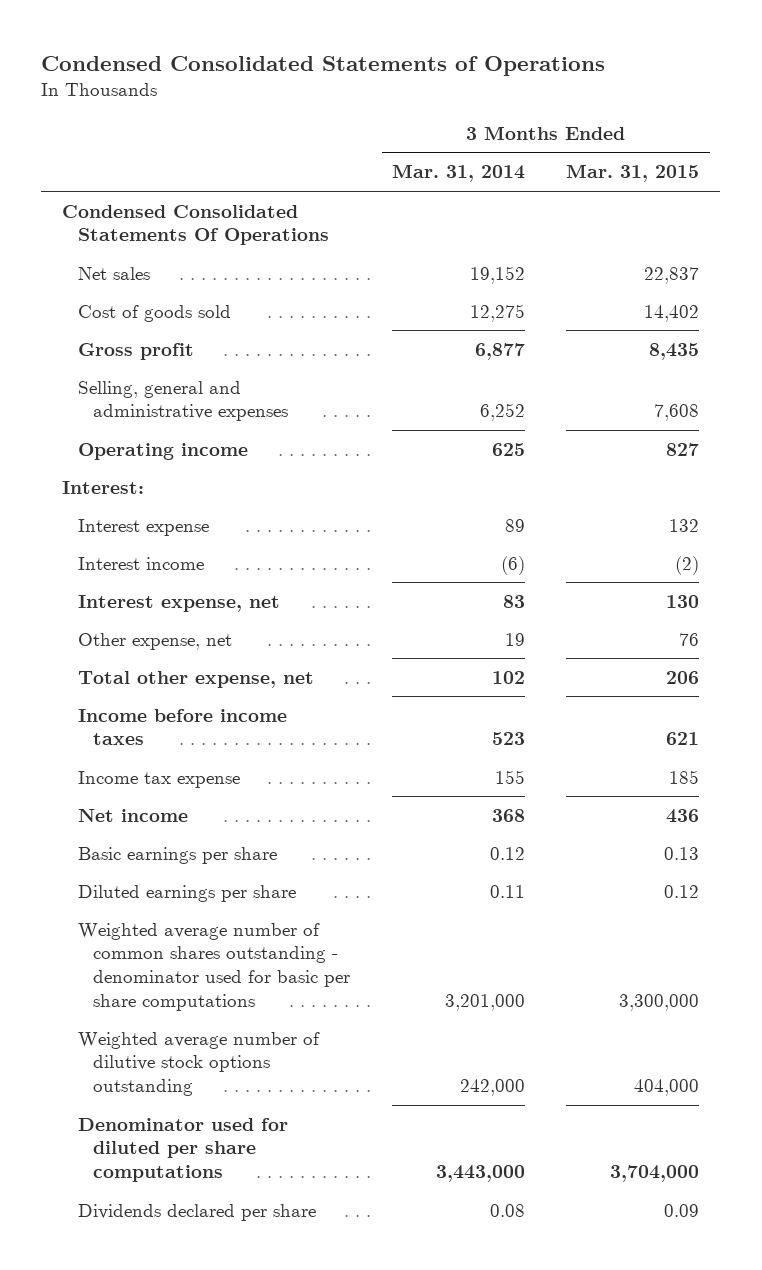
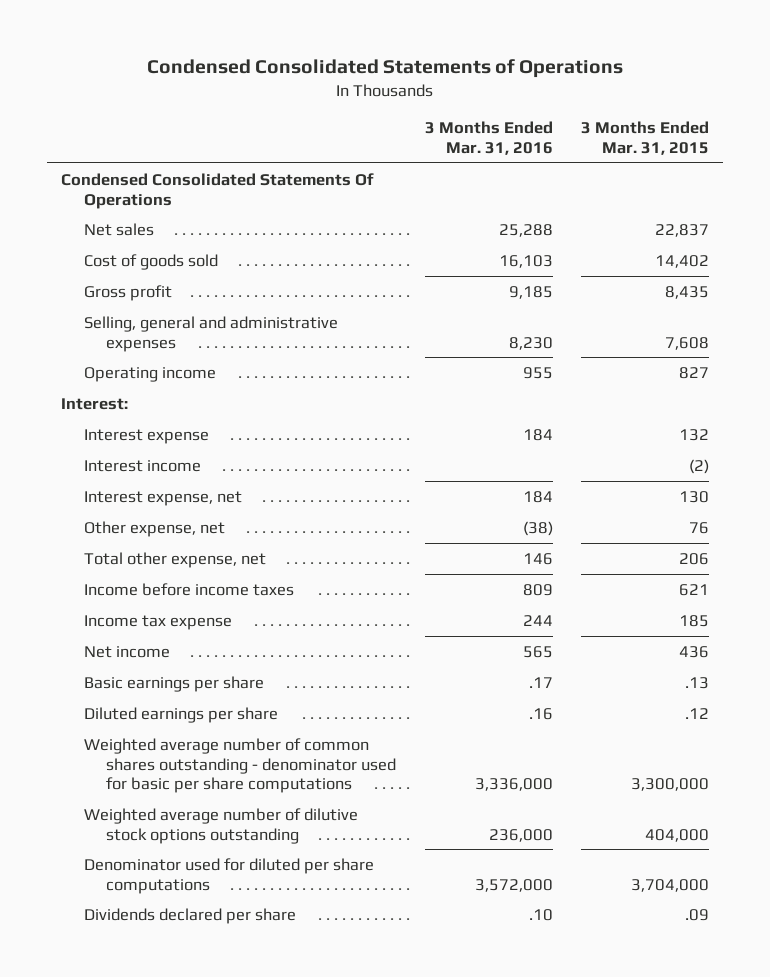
[391,164,525,183] Mar. 31, 2014 -> none
none -> [424,121,553,155] 3 Months Ended Mar. 31, 2016
[664,846,700,860] 0.13 -> [684,676,709,689] .13
[664,884,700,898] 0.12 -> [684,707,709,719] .12
[664,1203,700,1217] 0.09 -> [684,908,709,921] .09

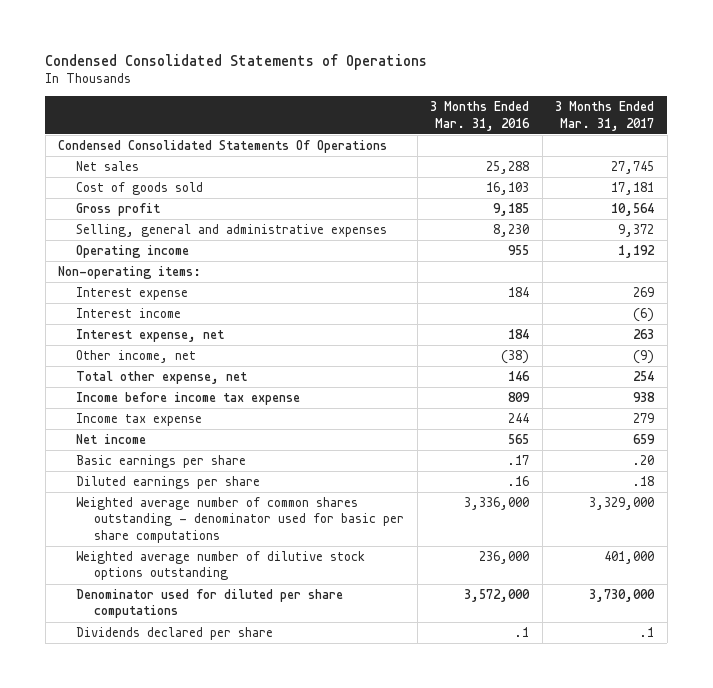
[580,121,709,155] 3 Months Ended Mar. 31, 2015 -> none
none -> [555,101,655,131] 3 Months Ended Mar. 31, 2017
[61,397,129,410] Interest: -> [58,266,202,280] Non-operating items:
[83,520,225,537] Other expense, net -> [76,350,197,364] Other income, net
[83,582,294,596] Income before income taxes -> [76,392,301,406] Income before income tax expense
[528,908,553,921] .10 -> [514,627,530,638] .1

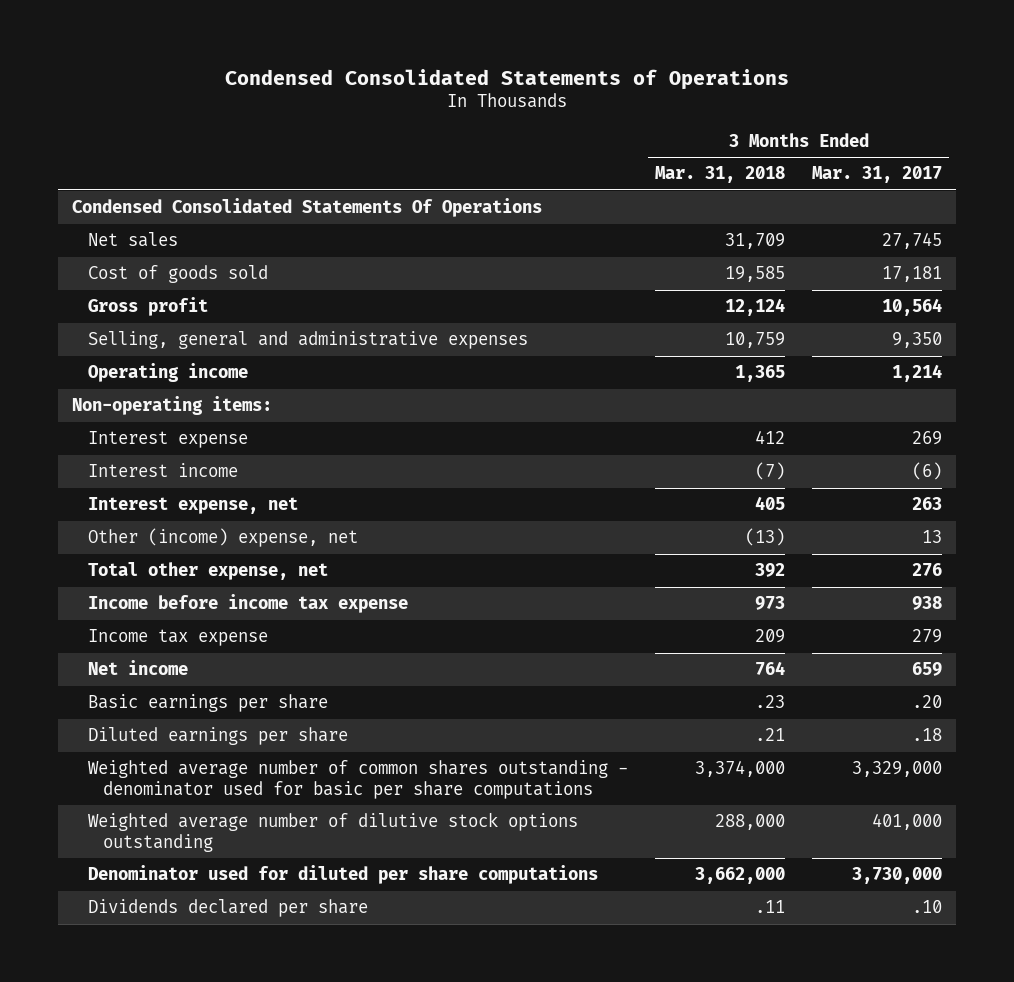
[430,101,531,131] 3 Months Ended Mar. 31, 2016 -> none
none -> [654,166,785,184] Mar. 31, 2018
[618,224,655,238] 9,372 -> [892,332,943,349] 9,350
[618,245,656,259] 1,192 -> [892,364,943,383] 1,214
[76,350,197,364] Other income, net -> [87,528,358,548] Other (income) expense, net
[633,350,655,365] (9) -> [922,530,943,544] 13
[633,371,655,382] 254 -> [912,563,943,577] 276
[639,627,655,638] .1 -> [912,900,943,914] .10

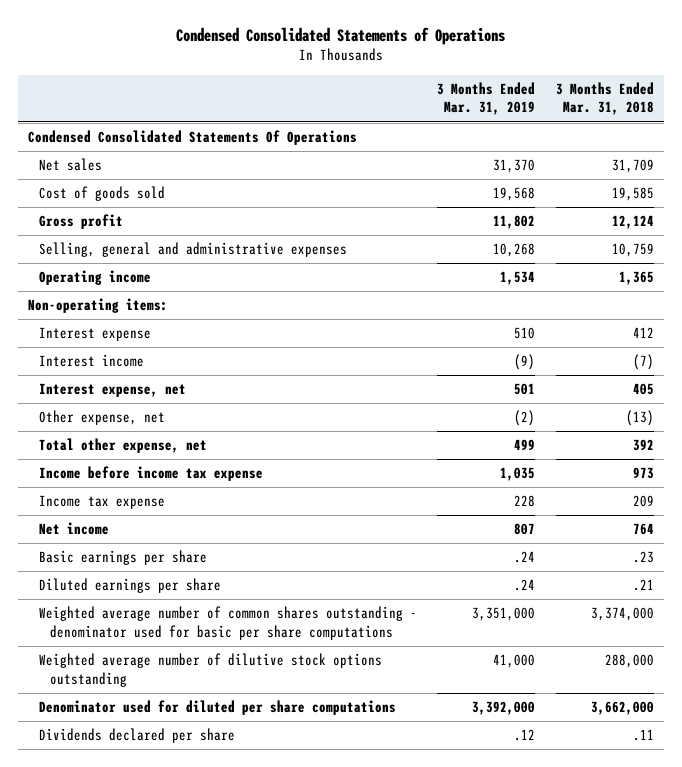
[812,166,943,184] Mar. 31, 2017 -> none
none -> [437,81,536,116] 3 Months Ended Mar. 31, 2019
[87,528,358,548] Other (income) expense, net -> [39,410,166,426] Other expense, net

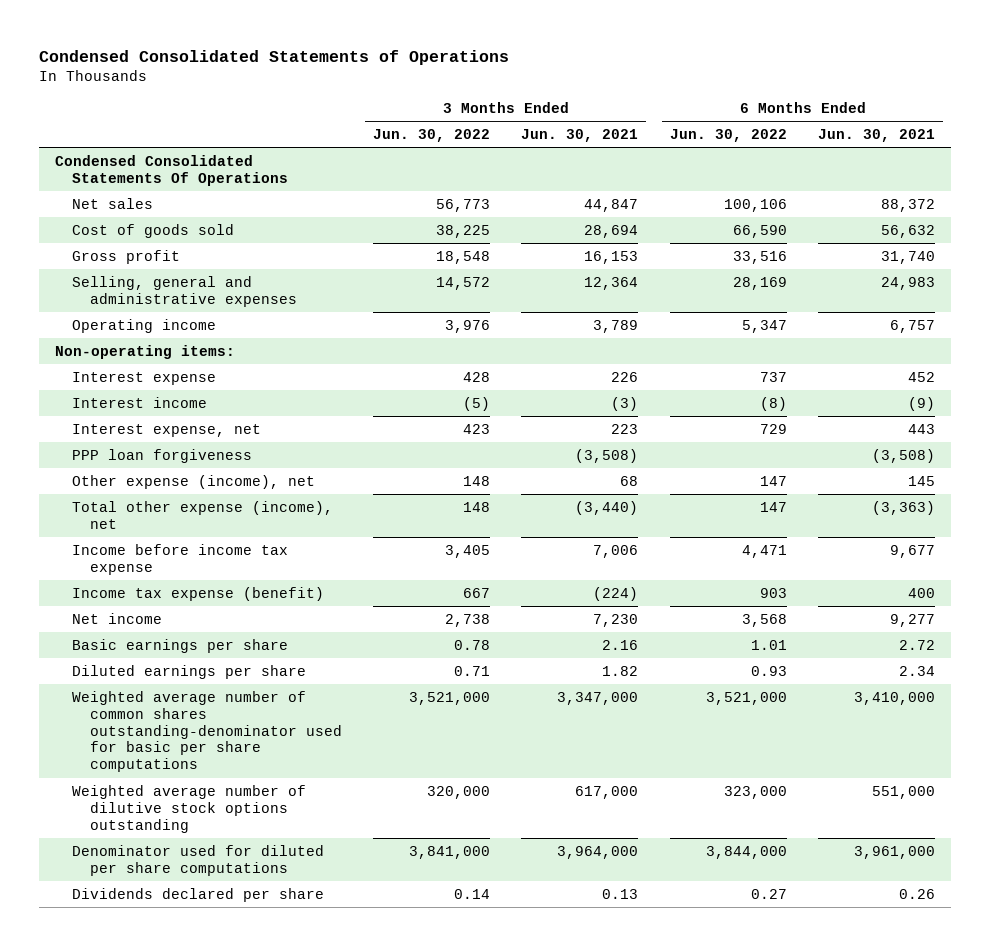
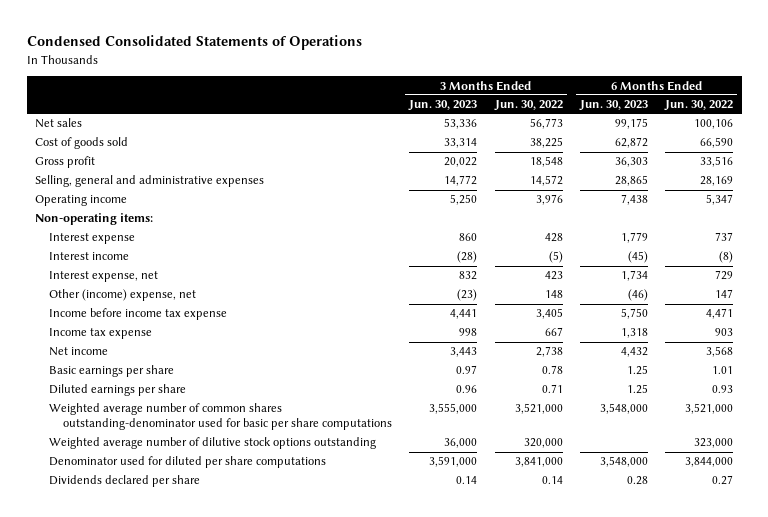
[521,129,639,143] Jun. 30, 2021 -> none
[818,129,936,143] Jun. 30, 2021 -> none
none -> [408,100,478,112] Jun. 30, 2023
none -> [578,100,648,112] Jun. 30, 2023
[55,154,289,186] Condensed Consolidated Statements Of Operations -> none
[72,448,253,463] PPP loan forgiveness -> none
[72,500,334,529] Total other expense (income), net -> none
[72,474,316,489] Other expense (income), net -> [49,289,197,302] Other (income) expense, net
[72,586,325,601] Income tax expense (benefit) -> [49,328,153,340] Income tax expense

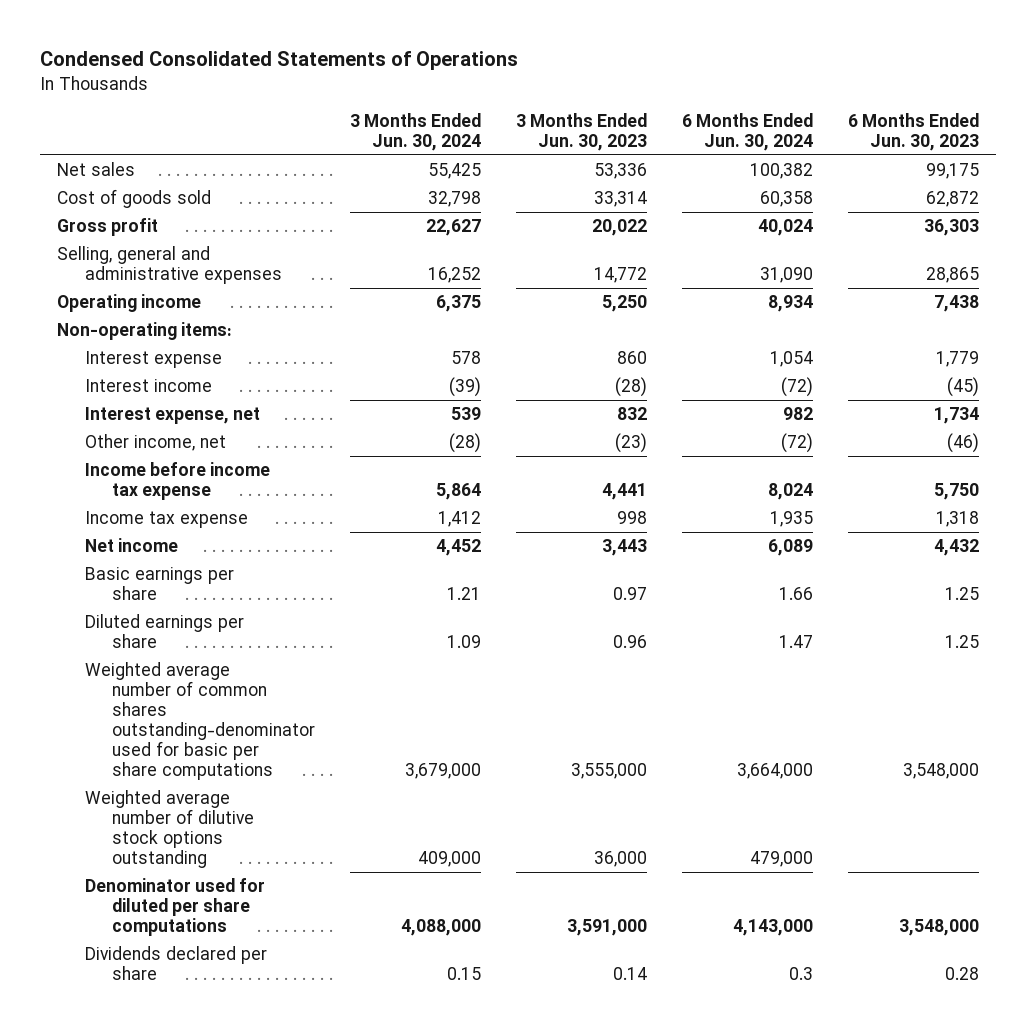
[493,100,563,112] Jun. 30, 2022 -> none
[664,100,734,112] Jun. 30, 2022 -> none
none -> [350,113,482,152] 3 Months Ended Jun. 30, 2024
none -> [681,113,813,152] 6 Months Ended Jun. 30, 2024
[49,289,197,302] Other (income) expense, net -> [84,434,226,452] Other income, net

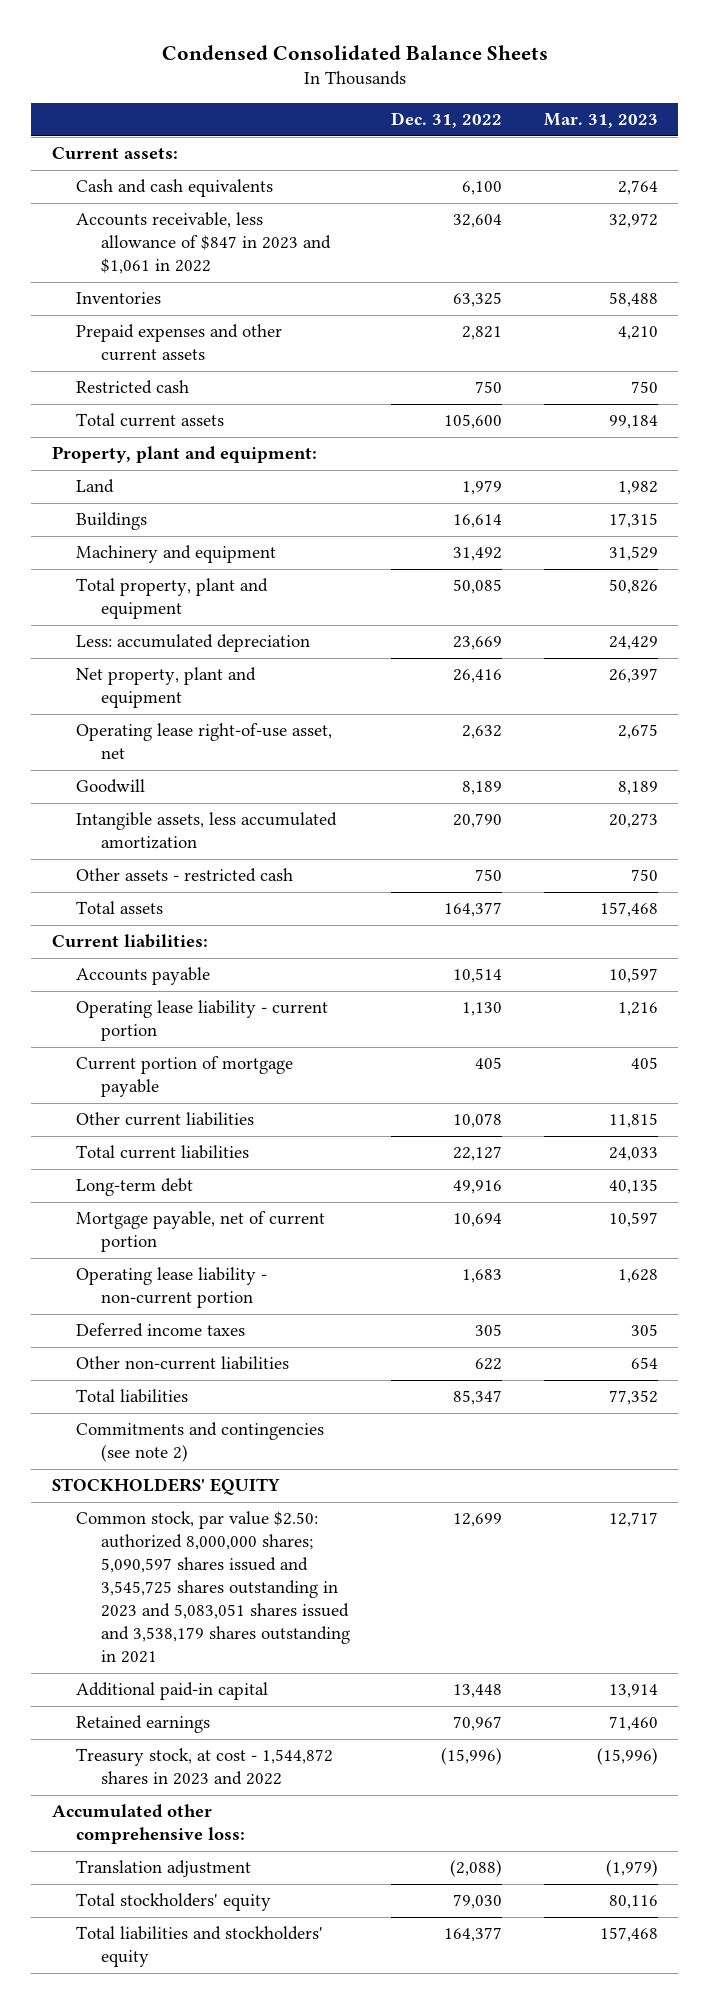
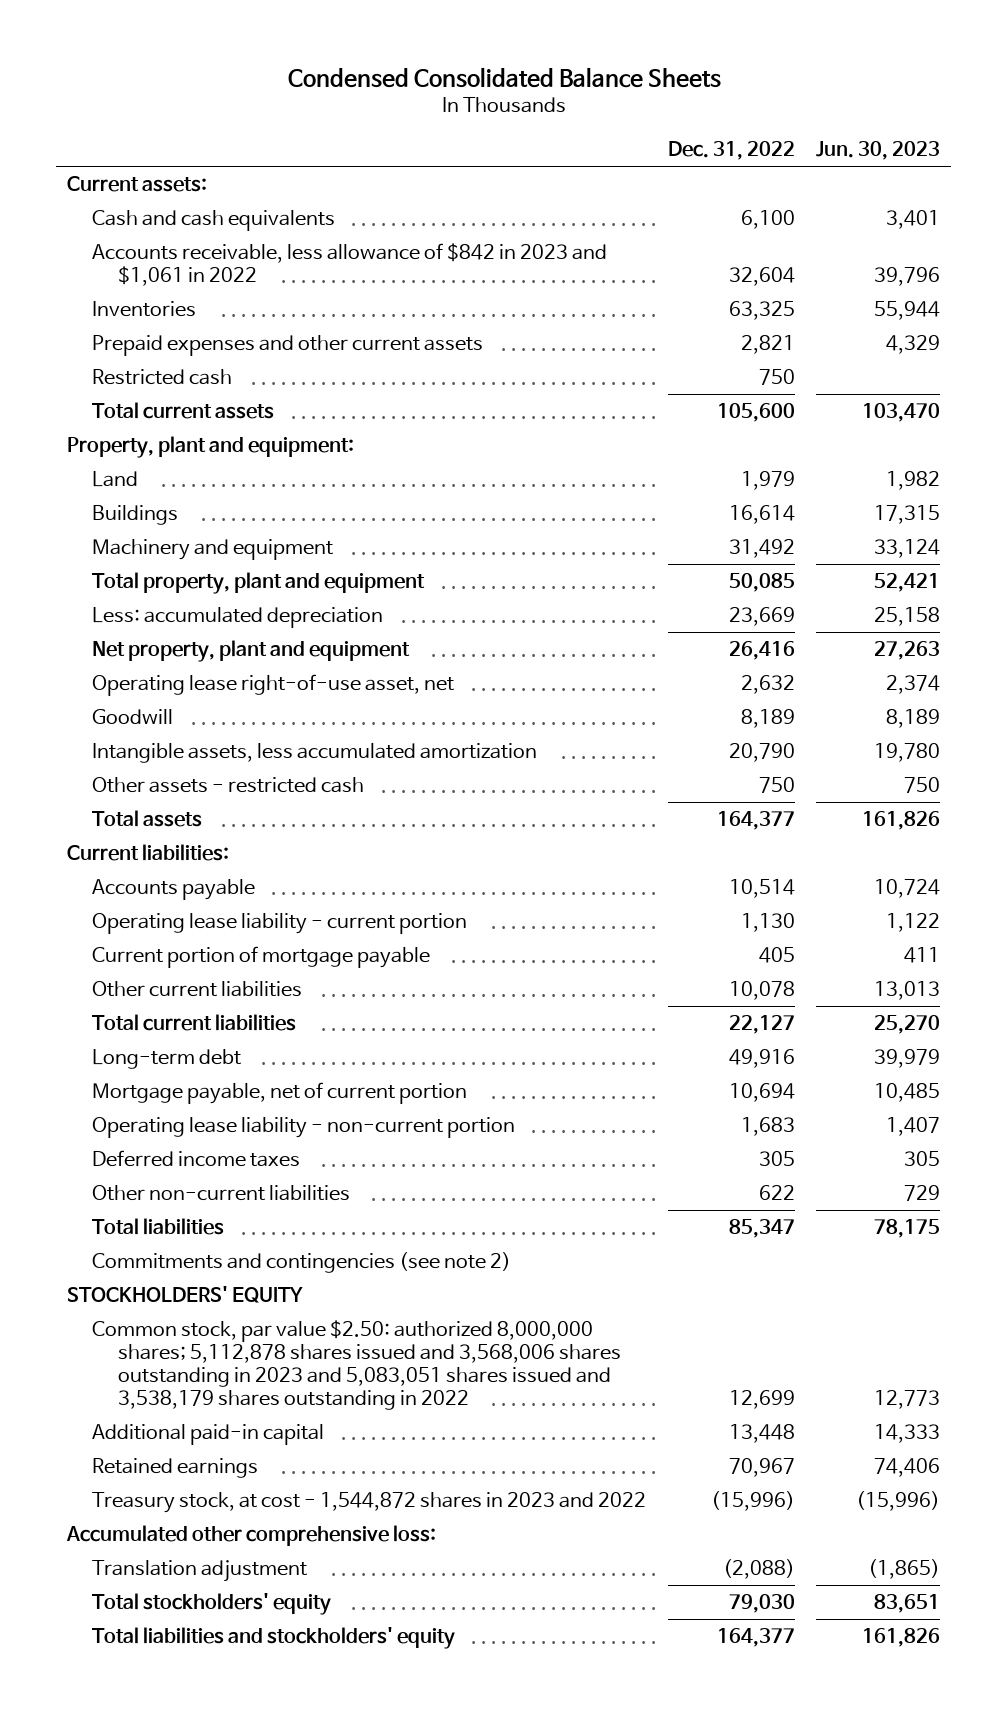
[543,113,658,129] Mar. 31, 2023 -> none
none -> [816,140,941,160] Jun. 30, 2023
[76,212,332,275] Accounts receivable, less allowance of $847 in 2023 and $1,061 in 2022 -> [92,243,608,287] Accounts receivable, less allowance of $842 in 2023 and $1,061 in 2022
[76,1511,351,1664] Common stock, par value $2.50: authorized 8,000,000 shares; 5,090,597 shares issued and 3,545,725 shares outstanding in 2023 and 5,083,051 shares issued and 3,538,179 shares outstanding in 2021 -> [92,1320,621,1410] Common stock, par value $2.50: authorized 8,000,000 shares; 5,112,878 shares issued and 3,568,006 shares outstanding in 2023 and 5,083,051 shares issued and 3,538,179 shares outstanding in 2022

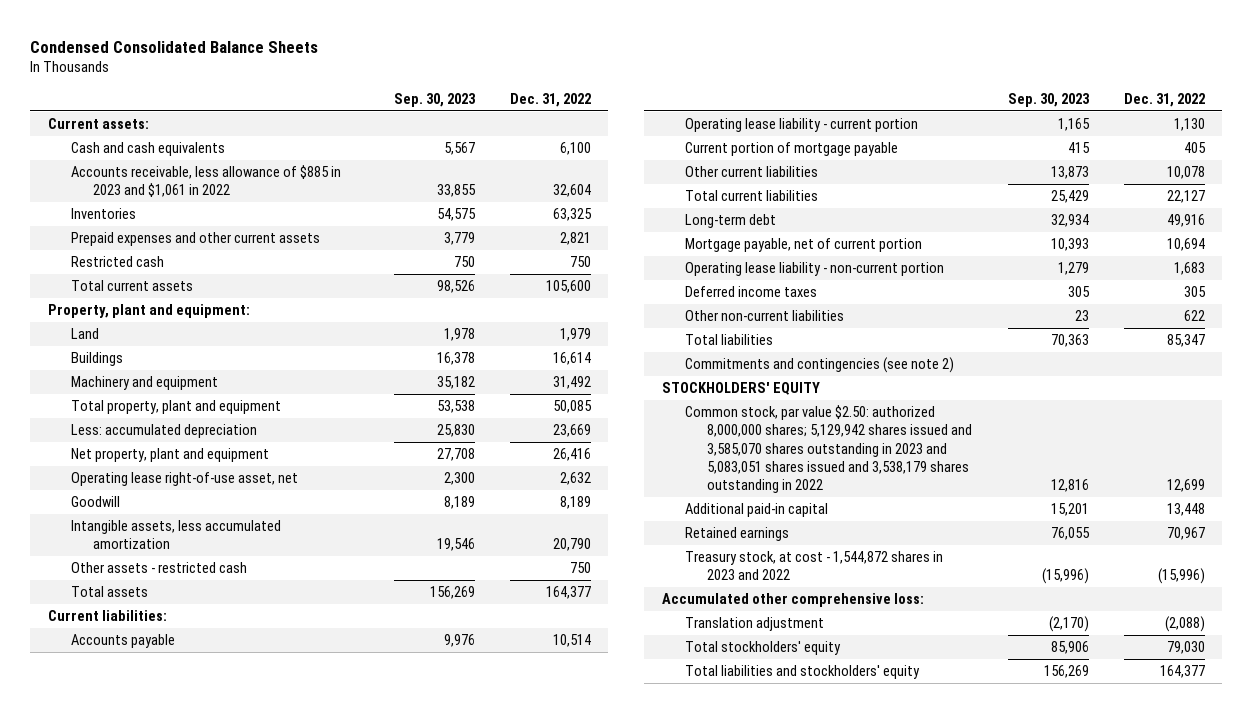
[816,140,941,160] Jun. 30, 2023 -> none
none -> [393,92,476,107] Sep. 30, 2023
[92,243,608,287] Accounts receivable, less allowance of $842 in 2023 and $1,061 in 2022 -> [70,165,341,198] Accounts receivable, less allowance of $885 in 2023 and $1,061 in 2022
[92,1320,621,1410] Common stock, par value $2.50: authorized 8,000,000 shares; 5,112,878 shares issued and 3,568,006 shares outstanding in 2023 and 5,083,051 shares issued and 3,538,179 shares outstanding in 2022 -> [684,405,973,493] Common stock, par value $2.50: authorized 8,000,000 shares; 5,129,942 shares issued and 3,585,070 shares outstanding in 2023 and 5,083,051 shares issued and 3,538,179 shares outstanding in 2022

